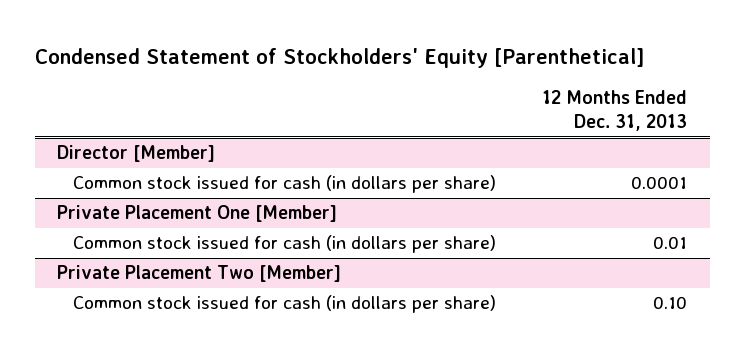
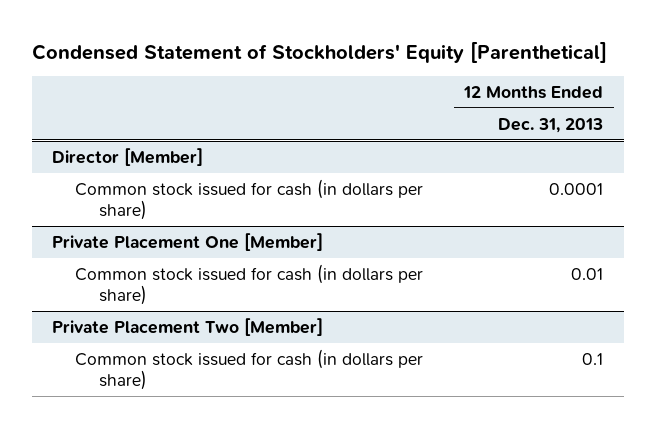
[653,296,688,310] 0.10 -> [582,352,604,365] 0.1

